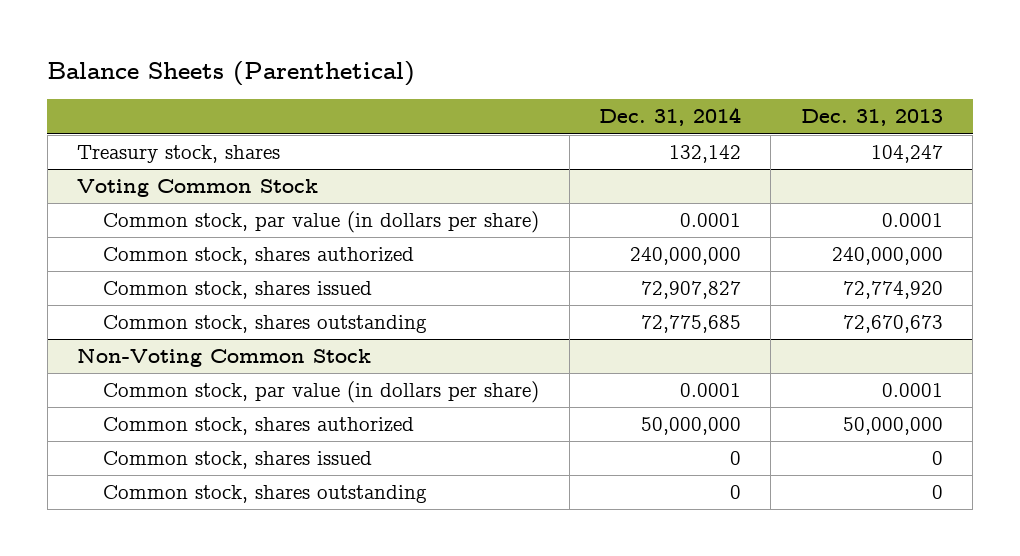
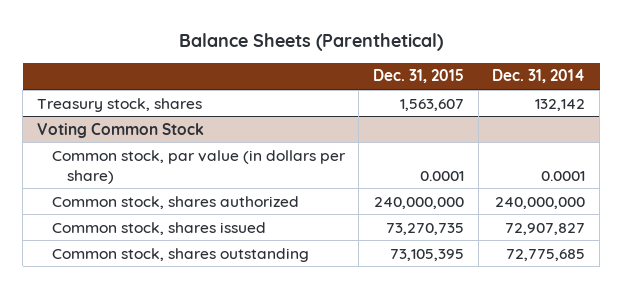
[800,109,943,127] Dec. 31, 2013 -> none
none -> [373,69,465,84] Dec. 31, 2015
[77,348,372,368] Non-Voting Common Stock -> none
[103,381,540,404] Common stock, par value (in dollars per share) -> none
[103,417,415,436] Common stock, shares authorized -> none
[103,451,373,470] Common stock, shares issued -> none
[103,485,428,504] Common stock, shares outstanding -> none

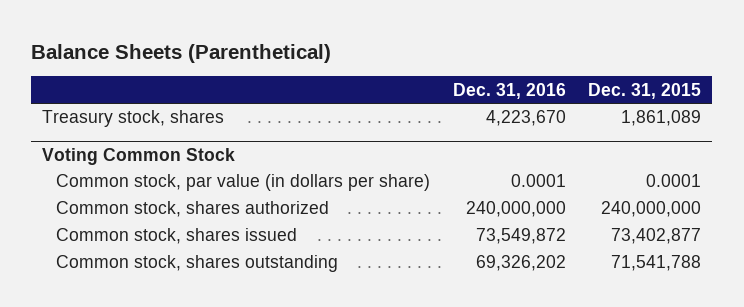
[492,69,586,84] Dec. 31, 2014 -> none
none -> [452,82,566,99] Dec. 31, 2016
[400,98,465,111] 1,563,607 -> [621,110,702,127] 1,861,089
[386,222,465,235] 73,270,735 -> [611,228,702,245] 73,402,877
[390,248,465,261] 73,105,395 -> [611,255,702,272] 71,541,788

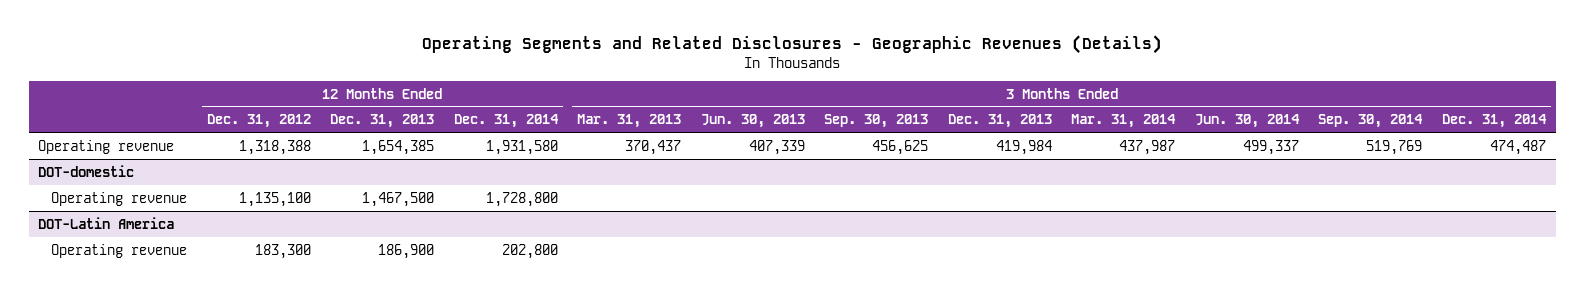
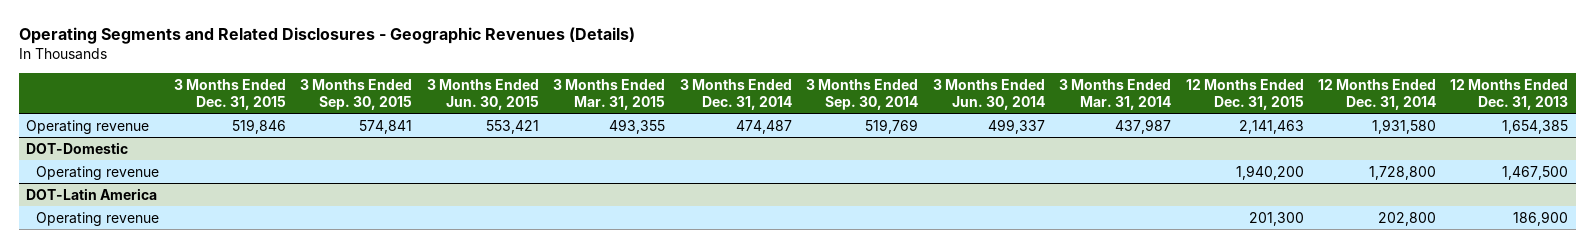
[206,114,311,129] Dec. 31, 2012 -> none
[577,114,682,129] Mar. 31, 2013 -> none
[700,114,805,129] Jun. 30, 2013 -> none
[824,114,929,129] Sep. 30, 2013 -> none
[947,114,1052,129] Dec. 31, 2013 -> none
none -> [173,79,286,110] 3 Months Ended Dec. 31, 2015
none -> [300,79,413,110] 3 Months Ended Sep. 30, 2015
none -> [426,79,539,110] 3 Months Ended Jun. 30, 2015
none -> [553,79,666,110] 3 Months Ended Mar. 31, 2015
none -> [1185,79,1304,110] 12 Months Ended Dec. 31, 2015
[38,164,135,177] DOT-domestic -> [25,141,128,154] DOT-Domestic

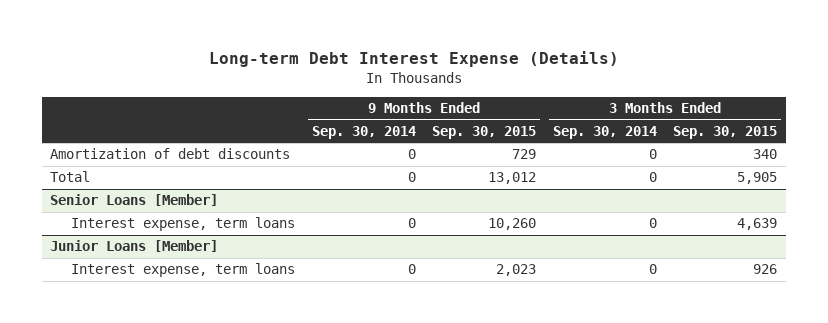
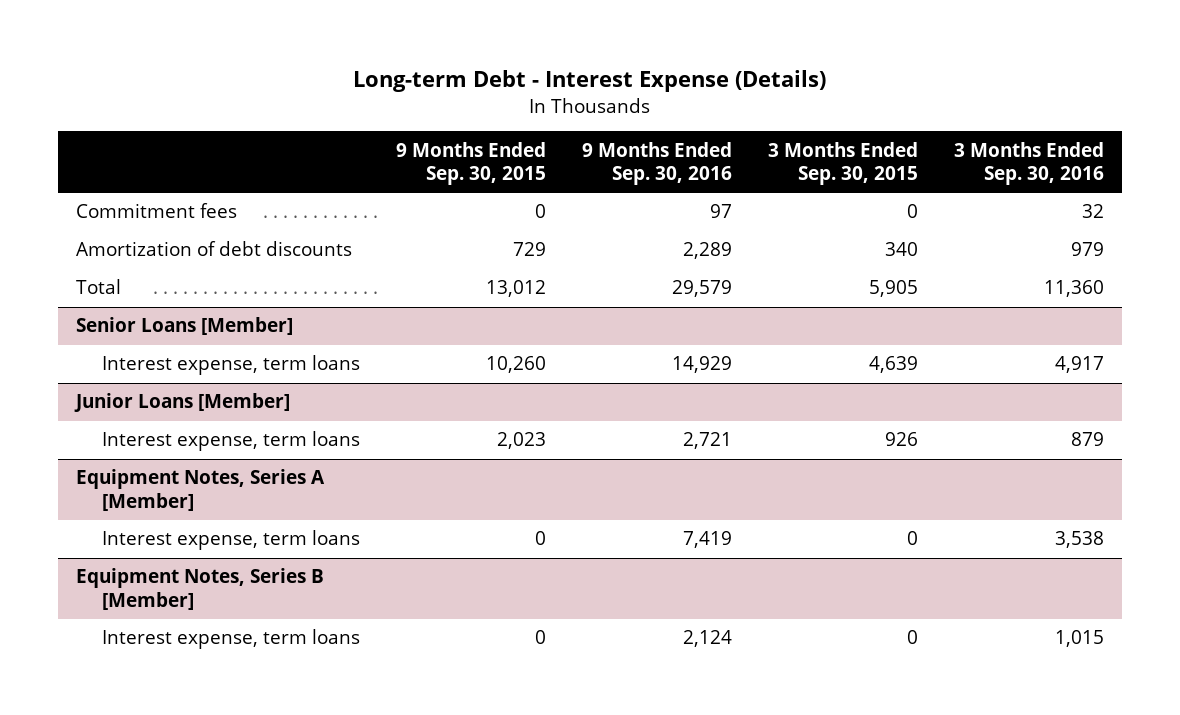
[208,50,619,67] Long-term Debt Interest Expense (Details) -> [353,70,827,93] Long-term Debt - Interest Expense (Details)
[311,125,416,139] Sep. 30, 2014 -> none
[552,125,657,139] Sep. 30, 2014 -> none
none -> [581,141,732,186] 9 Months Ended Sep. 30, 2016
none -> [954,141,1105,186] 3 Months Ended Sep. 30, 2016
none -> [75,203,237,219] Commitment fees
none -> [75,469,325,511] Equipment Notes, Series A [Member]
none -> [101,530,360,551] Interest expense, term loans
none -> [75,568,324,610] Equipment Notes, Series B [Member]
none -> [101,629,360,650] Interest expense, term loans

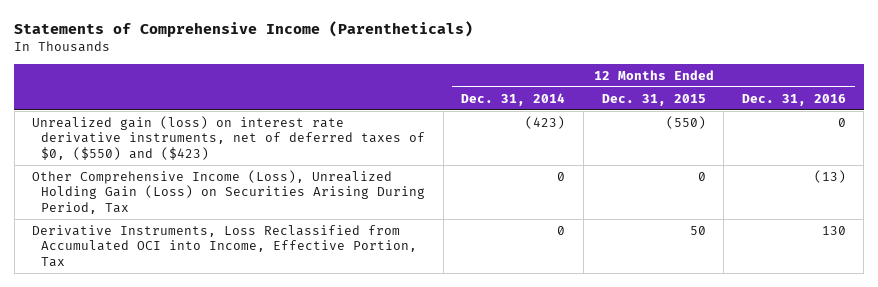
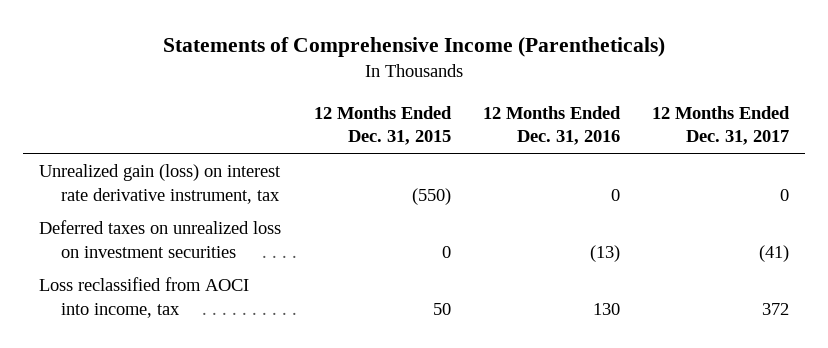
[461,92,566,106] Dec. 31, 2014 -> none
none -> [651,105,790,146] 12 Months Ended Dec. 31, 2017
[32,115,426,160] Unrealized gain (loss) on interest rate derivative instruments, net of deferred taxes of $0, ($550) and ($423) -> [39,164,282,204] Unrealized gain (loss) on interest rate derivative instrument, tax
[32,169,426,214] Other Comprehensive Income (Loss), Unrealized Holding Gain (Loss) on Securities Arising During Period, Tax -> [39,220,282,258] Deferred taxes on unrealized loss on investment securities
[32,224,418,267] Derivative Instruments, Loss Reclassified from Accumulated OCI into Income, Effective Portion, Tax -> [39,277,250,318] Loss reclassified from AOCI into income, tax

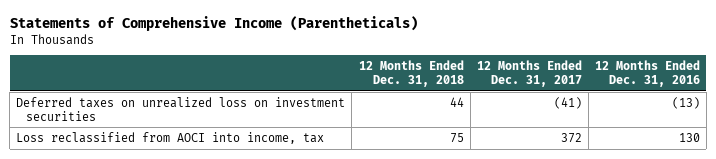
[313,105,452,146] 12 Months Ended Dec. 31, 2015 -> none
none -> [358,60,464,87] 12 Months Ended Dec. 31, 2018
[39,164,282,204] Unrealized gain (loss) on interest rate derivative instrument, tax -> none

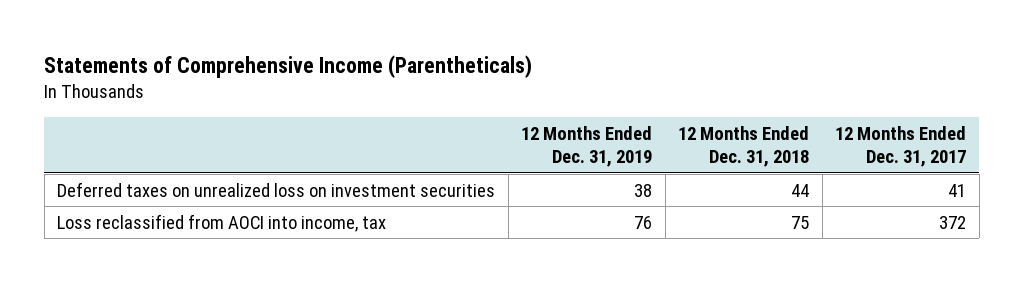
[594,60,700,87] 12 Months Ended Dec. 31, 2016 -> none
none -> [521,125,653,168] 12 Months Ended Dec. 31, 2019
[553,96,582,109] (41) -> [948,183,967,197] 41

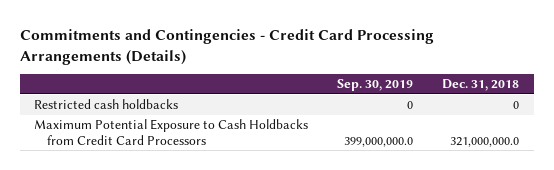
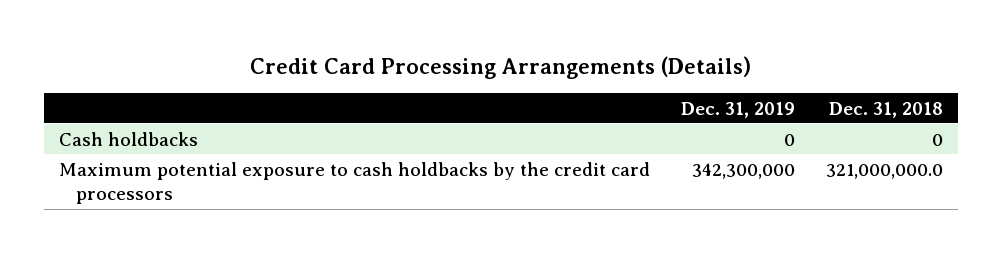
[19,29,434,66] Commitments and Contingencies - Credit Card Processing Arrangements (Details) -> [250,55,752,79] Credit Card Processing Arrangements (Details)
[337,79,414,92] Sep. 30, 2019 -> none
none -> [681,101,796,118] Dec. 31, 2019
[34,99,179,110] Restricted cash holdbacks -> [59,131,199,146] Cash holdbacks
[34,119,309,145] Maximum Potential Exposure to Cash Holdbacks from Credit Card Processors -> [59,161,651,205] Maximum potential exposure to cash holdbacks by the credit card processors

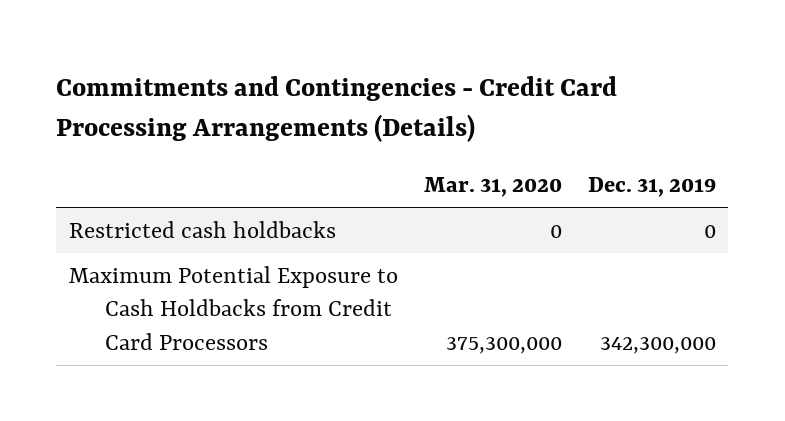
[250,55,752,79] Credit Card Processing Arrangements (Details) -> [56,76,618,143] Commitments and Contingencies - Credit Card Processing Arrangements (Details)
[828,101,943,118] Dec. 31, 2018 -> none
none -> [423,176,562,197] Mar. 31, 2020
[59,131,199,146] Cash holdbacks -> [68,220,336,238] Restricted cash holdbacks
[59,161,651,205] Maximum potential exposure to cash holdbacks by the credit card processors -> [68,265,398,350] Maximum Potential Exposure to Cash Holdbacks from Credit Card Processors

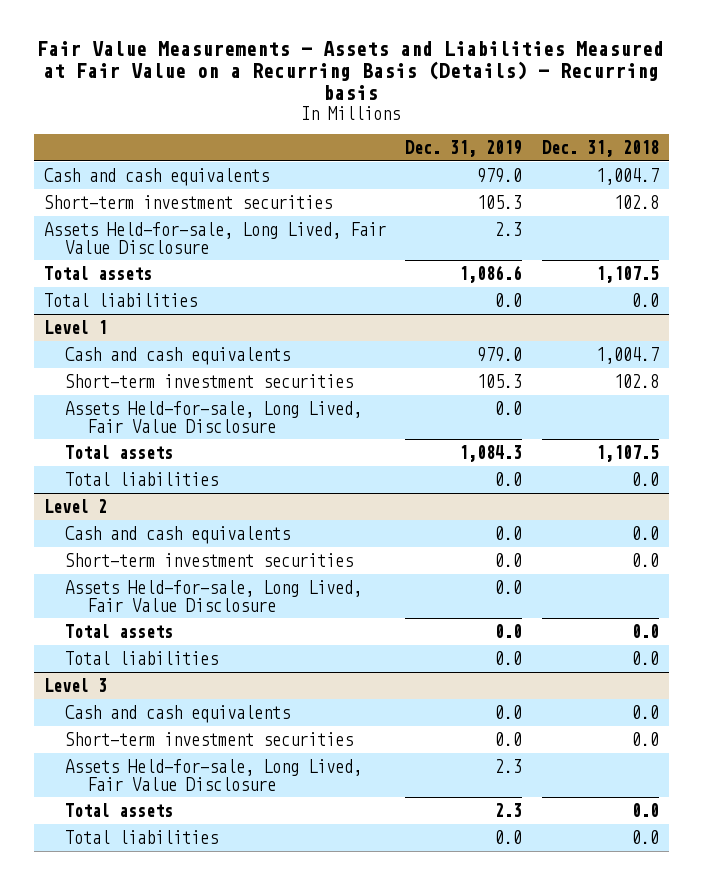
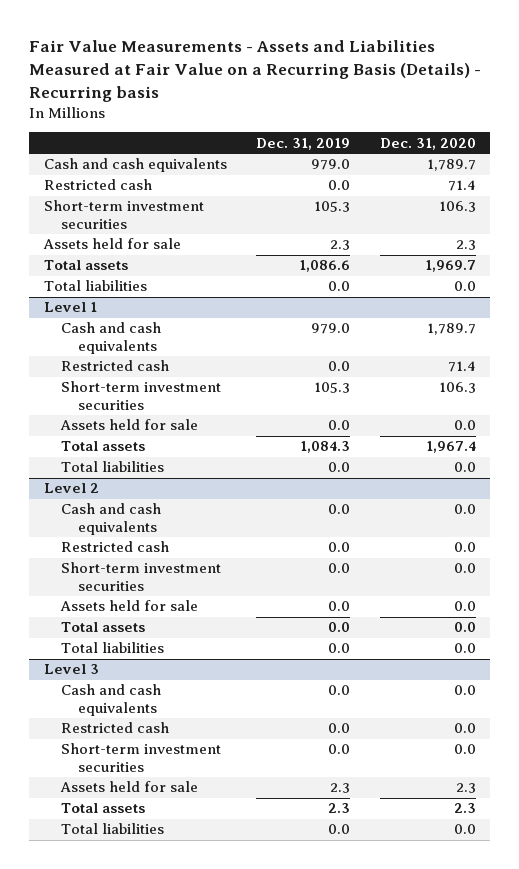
[541,139,659,157] Dec. 31, 2018 -> none
none -> [379,137,476,150] Dec. 31, 2020
none -> [43,179,152,191] Restricted cash
[43,222,386,254] Assets Held-for-sale, Long Lived, Fair Value Disclosure -> [42,238,181,250] Assets held for sale
none -> [60,360,169,372] Restricted cash
[65,401,363,433] Assets Held-for-sale, Long Lived, Fair Value Disclosure -> [59,419,198,431] Assets held for sale
none -> [60,541,169,553] Restricted cash
[65,580,363,612] Assets Held-for-sale, Long Lived, Fair Value Disclosure -> [59,600,198,612] Assets held for sale
none -> [60,722,169,734] Restricted cash
[65,759,363,791] Assets Held-for-sale, Long Lived, Fair Value Disclosure -> [59,781,198,793] Assets held for sale

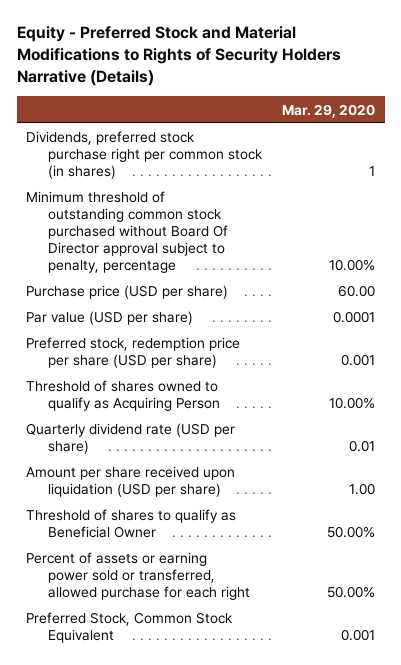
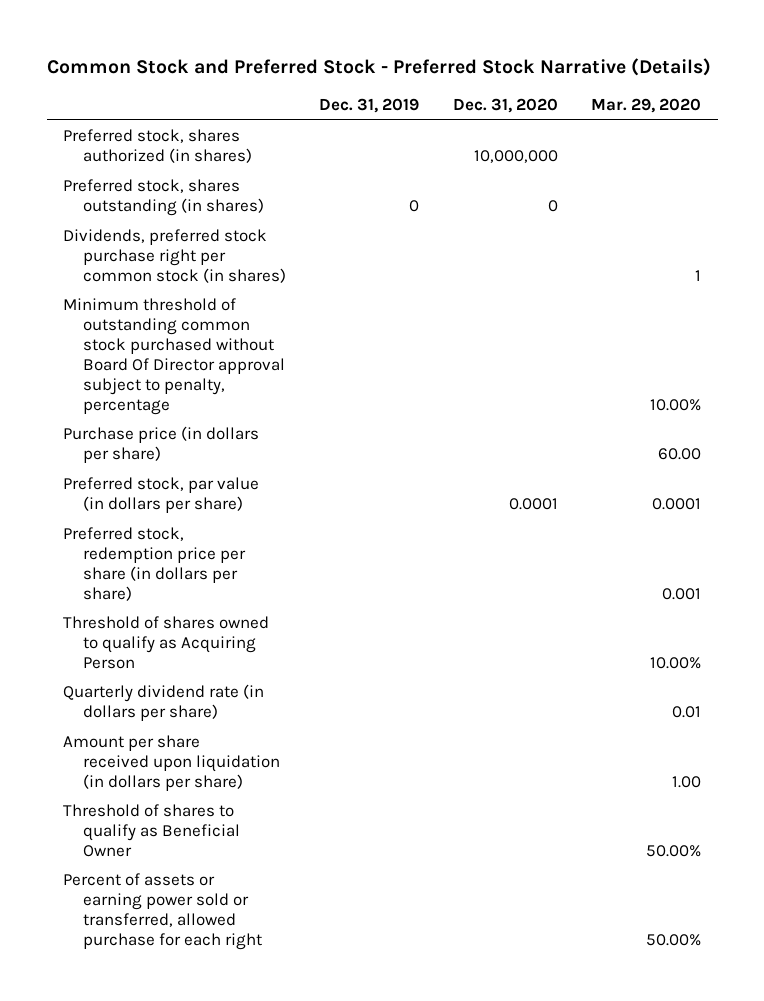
[16,26,341,87] Equity - Preferred Stock and Material Modifications to Rights of Security Holders Narrative (Details) -> [46,58,711,77] Common Stock and Preferred Stock - Preferred Stock Narrative (Details)
none -> [319,98,420,114] Dec. 31, 2019
none -> [452,98,558,114] Dec. 31, 2020
none -> [63,129,253,164] Preferred stock, shares authorized (in shares)
none -> [63,179,265,217] Preferred stock, shares outstanding (in shares)
[26,285,229,300] Purchase price (USD per share) -> [63,426,260,464] Purchase price (in dollars per share)
[26,311,194,326] Par value (USD per share) -> [63,477,260,514] Preferred stock, par value (in dollars per share)
[26,337,241,369] Preferred stock, redemption price per share (USD per share) -> [63,527,247,601] Preferred stock, redemption price per share (in dollars per share)
[26,423,236,455] Quarterly dividend rate (USD per share) -> [63,684,265,722] Quarterly dividend rate (in dollars per share)
[26,466,236,498] Amount per share received upon liquidation (USD per share) -> [63,735,281,791] Amount per share received upon liquidation (in dollars per share)
[26,612,234,644] Preferred Stock, Common Stock Equivalent -> none

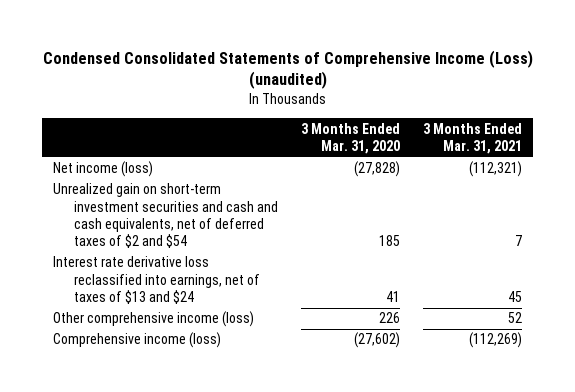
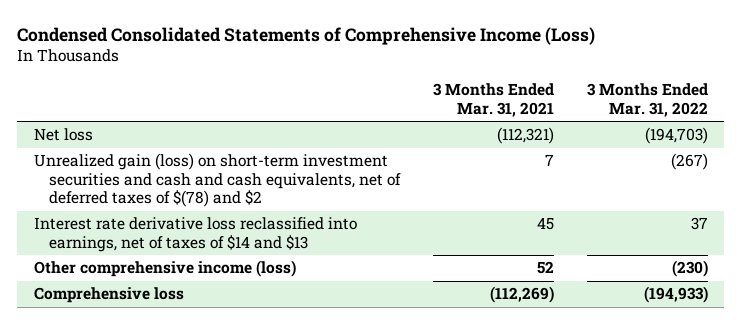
[42,49,533,90] Condensed Consolidated Statements of Comprehensive Income (Loss) (unaudited) -> [17,26,596,45] Condensed Consolidated Statements of Comprehensive Income (Loss)
[300,122,400,155] 3 Months Ended Mar. 31, 2020 -> none
none -> [586,83,708,117] 3 Months Ended Mar. 31, 2022
[53,161,154,178] Net income (loss) -> [33,128,93,142] Net loss
[53,183,278,249] Unrealized gain on short-term investment securities and cash and cash equivalents, net of deferred taxes of $2 and $54 -> [33,153,401,208] Unrealized gain (loss) on short-term investment securities and cash and cash equivalents, net of deferred taxes of $(78) and $2
[53,256,260,305] Interest rate derivative loss reclassified into earnings, net of taxes of $13 and $24 -> [33,217,357,252] Interest rate derivative loss reclassified into earnings, net of taxes of $14 and $13
[53,332,222,349] Comprehensive income (loss) -> [33,287,184,304] Comprehensive loss

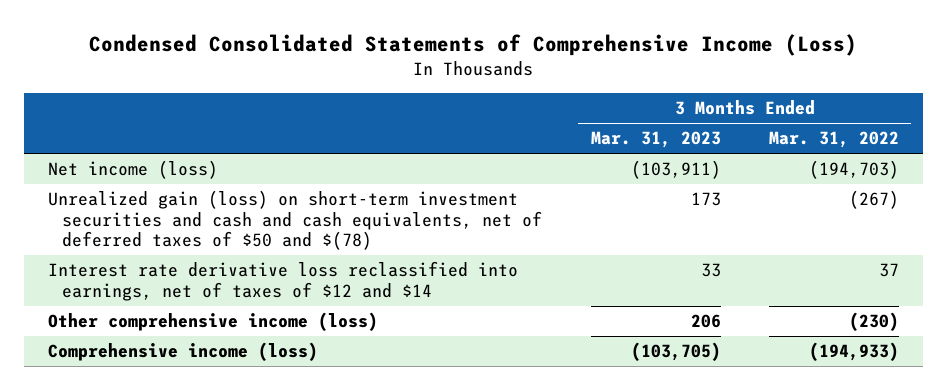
[432,83,554,117] 3 Months Ended Mar. 31, 2021 -> none
none -> [590,131,721,149] Mar. 31, 2023
[33,128,93,142] Net loss -> [48,160,219,180] Net income (loss)
[33,153,401,208] Unrealized gain (loss) on short-term investment securities and cash and cash equivalents, net of deferred taxes of $(78) and $2 -> [48,190,543,251] Unrealized gain (loss) on short-term investment securities and cash and cash equivalents, net of deferred taxes of $50 and $(78)
[33,217,357,252] Interest rate derivative loss reclassified into earnings, net of taxes of $14 and $13 -> [48,261,519,301] Interest rate derivative loss reclassified into earnings, net of taxes of $12 and $14
[33,287,184,304] Comprehensive loss -> [48,342,319,362] Comprehensive income (loss)

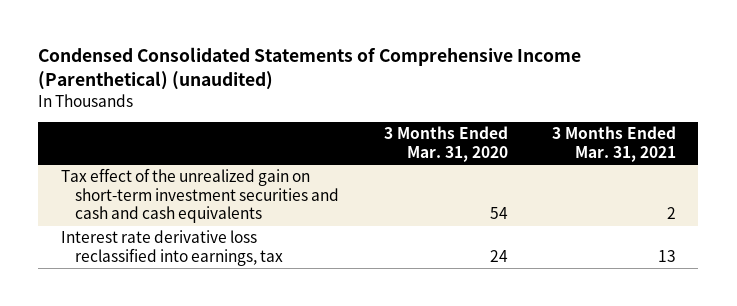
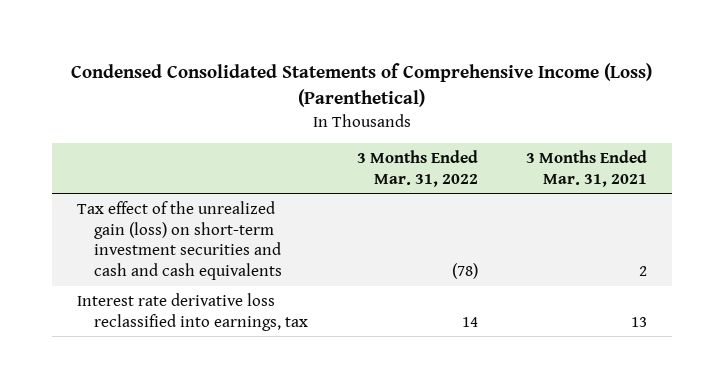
[38,47,582,90] Condensed Consolidated Statements of Comprehensive Income (Parenthetical) (unaudited) -> [70,63,652,108] Condensed Consolidated Statements of Comprehensive Income (Loss) (Parenthetical)
[383,126,508,162] 3 Months Ended Mar. 31, 2020 -> none
none -> [356,149,478,187] 3 Months Ended Mar. 31, 2022
[60,168,340,224] Tax effect of the unrealized gain on short-term investment securities and cash and cash equivalents -> [76,200,282,281] Tax effect of the unrealized gain (loss) on short-term investment securities and cash and cash equivalents

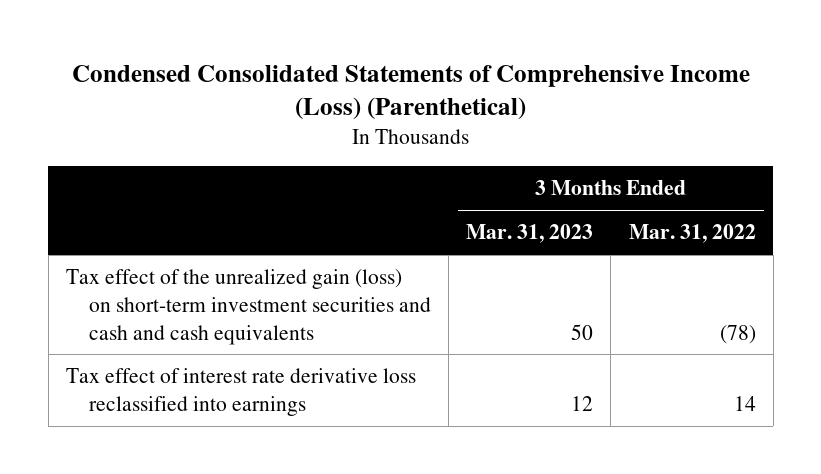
[526,149,648,187] 3 Months Ended Mar. 31, 2021 -> none
none -> [466,224,594,244] Mar. 31, 2023
[76,292,308,331] Interest rate derivative loss reclassified into earnings, tax -> [65,368,416,416] Tax effect of interest rate derivative loss reclassified into earnings

